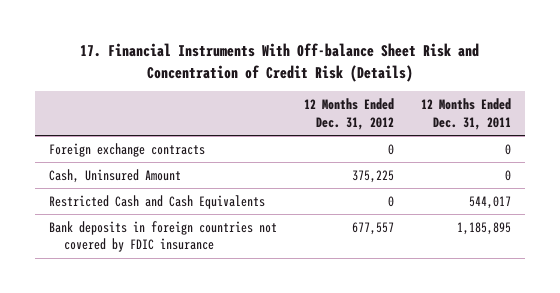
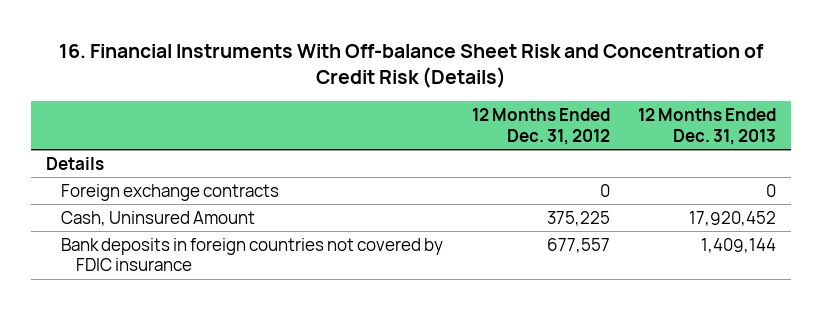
[80,43,480,82] 17. Financial Instruments With Off-balance Sheet Risk and Concentration of Credit Risk (Details) -> [59,43,765,89] 16. Financial Instruments With Off-balance Sheet Risk and Concentration of Credit Risk (Details)
[421,98,512,130] 12 Months Ended Dec. 31, 2011 -> none
none -> [638,108,777,145] 12 Months Ended Dec. 31, 2013
none -> [45,156,104,170] Details
[48,194,265,209] Restricted Cash and Cash Equivalents -> none

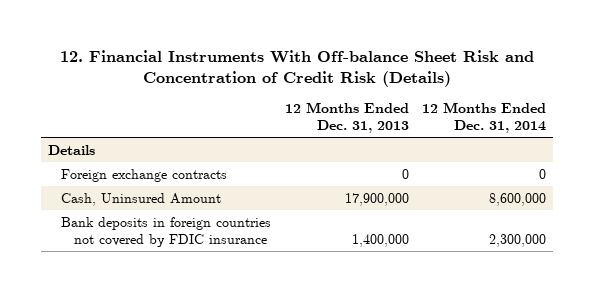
[59,43,765,89] 16. Financial Instruments With Off-balance Sheet Risk and Concentration of Credit Risk (Details) -> [60,49,535,87] 12. Financial Instruments With Off-balance Sheet Risk and Concentration of Credit Risk (Details)
[471,108,610,145] 12 Months Ended Dec. 31, 2012 -> none
none -> [422,101,547,133] 12 Months Ended Dec. 31, 2014
[689,210,777,226] 17,920,452 -> [344,192,409,206] 17,900,000
[701,237,777,253] 1,409,144 -> [351,233,409,247] 1,400,000

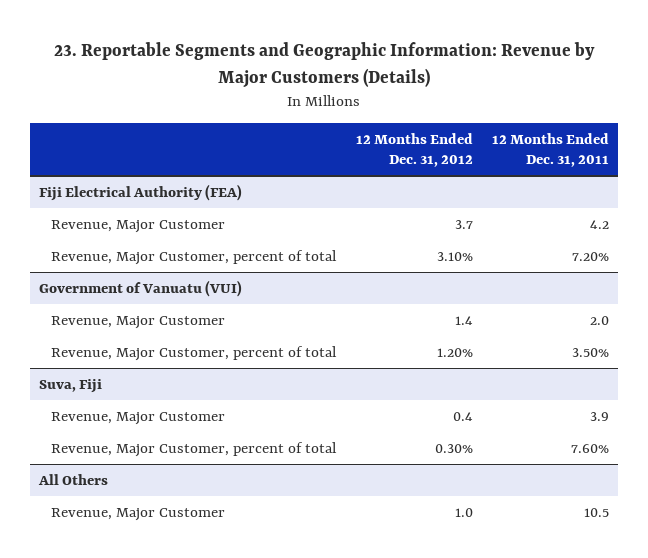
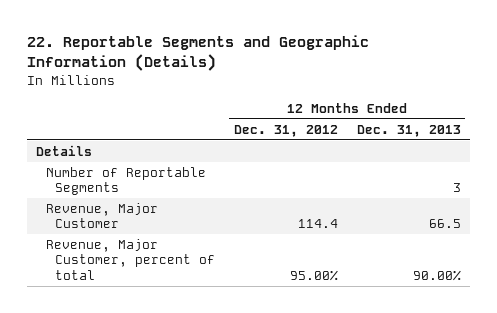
[54,42,596,88] 23. Reportable Segments and Geographic Information: Revenue by Major Customers (Details) -> [26,34,369,72] 22. Reportable Segments and Geographic Information (Details)
[491,133,609,167] 12 Months Ended Dec. 31, 2011 -> none
none -> [356,124,461,137] Dec. 31, 2013
[39,184,243,202] Fiji Electrical Authority (FEA) -> none
[39,280,243,298] Government of Vanuatu (VUI) -> none
[51,316,226,330] Revenue, Major Customer -> none
[51,346,338,362] Revenue, Major Customer, percent of total -> none
[39,379,103,394] Suva, Fiji -> none
[51,412,226,426] Revenue, Major Customer -> none
[51,442,338,458] Revenue, Major Customer, percent of total -> none
[38,474,109,486] All Others -> none
[51,508,226,522] Revenue, Major Customer -> none
none -> [36,145,93,157] Details
none -> [45,167,206,196] Number of Reportable Segments
[454,220,473,230] 3.7 -> [297,219,338,229] 114.4
[436,252,473,262] 3.10% -> [289,269,338,281] 95.00%

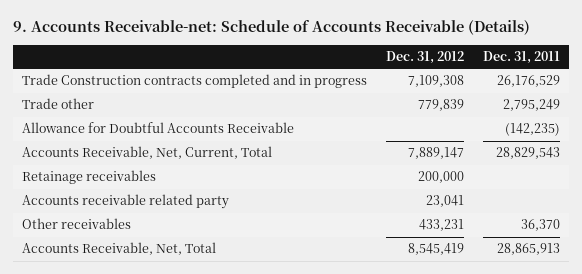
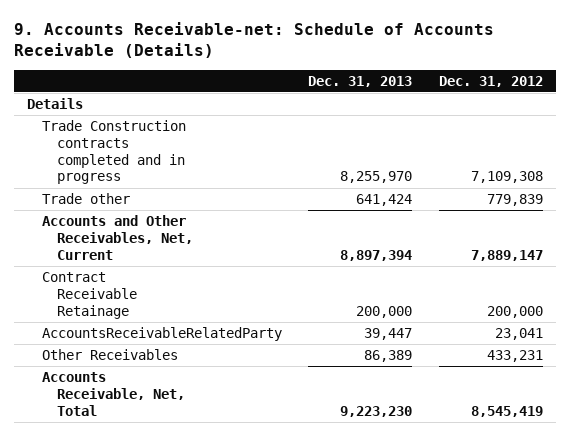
[483,51,561,65] Dec. 31, 2011 -> none
none -> [308,75,413,87] Dec. 31, 2013
none -> [26,98,83,110] Details
[22,122,295,134] Allowance for Doubtful Accounts Receivable -> none
[22,146,273,160] Accounts Receivable, Net, Current, Total -> [41,215,193,260] Accounts and Other Receivables, Net, Current
[22,170,157,185] Retainage receivables -> [41,272,137,319] Contract Receivable Retainage
[22,194,230,210] Accounts receivable related party -> [41,327,282,342] AccountsReceivableRelatedParty
[22,218,132,230] Other receivables -> [41,349,178,361] Other Receivables

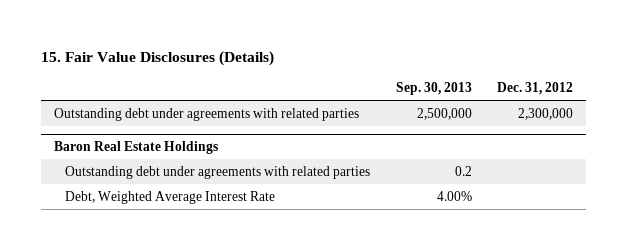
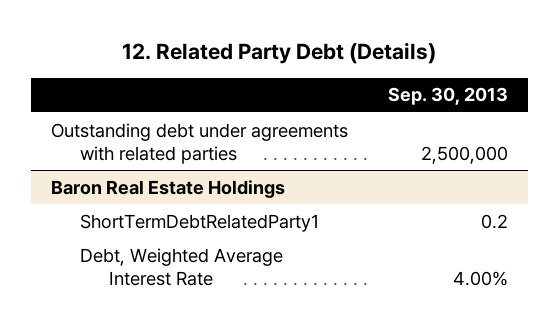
[41,50,275,66] 15. Fair Value Disclosures (Details) -> [122,42,437,65] 12. Related Party Debt (Details)
[497,82,574,96] Dec. 31, 2012 -> none
[65,165,371,179] Outstanding debt under agreements with related parties -> [80,213,320,232] ShortTermDebtRelatedParty1

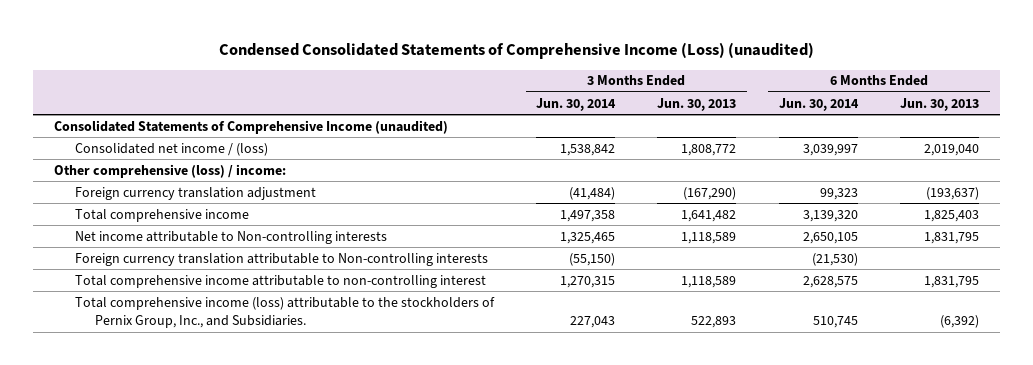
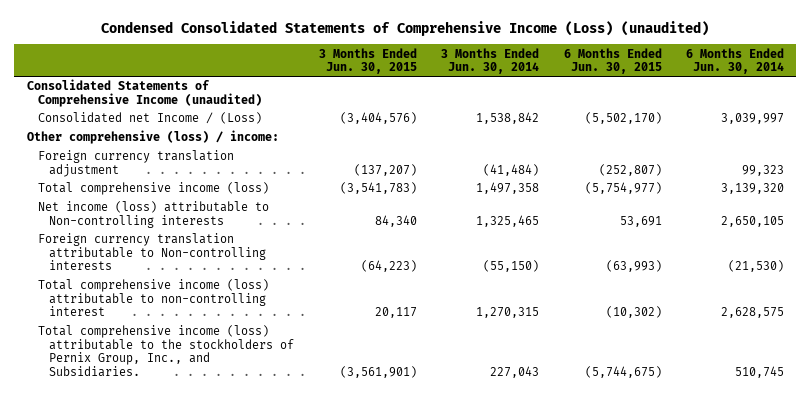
[657,97,737,111] Jun. 30, 2013 -> none
[899,97,979,111] Jun. 30, 2013 -> none
none -> [318,47,417,75] 3 Months Ended Jun. 30, 2015
none -> [563,47,662,75] 6 Months Ended Jun. 30, 2015
[74,142,268,156] Consolidated net income / (loss) -> [37,112,262,125] Consolidated net Income / (Loss)
[74,208,249,222] Total comprehensive income -> [37,182,269,196] Total comprehensive income (loss)
[74,230,387,244] Net income attributable to Non-controlling interests -> [37,201,269,228] Net income (loss) attributable to Non-controlling interests
[74,274,486,288] Total comprehensive income attributable to non-controlling interest -> [37,279,269,317] Total comprehensive income (loss) attributable to non-controlling interest

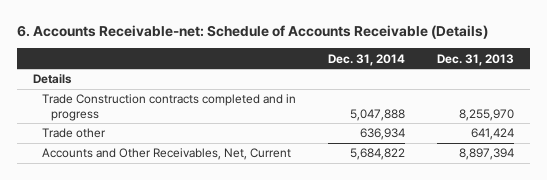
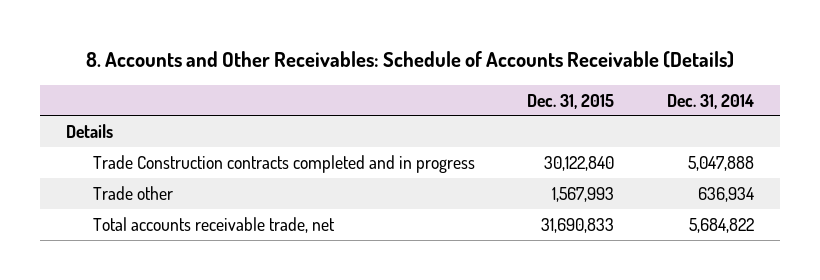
[17,24,489,39] 6. Accounts Receivable-net: Schedule of Accounts Receivable (Details) -> [86,51,735,69] 8. Accounts and Other Receivables: Schedule of Accounts Receivable (Details)
[437,53,515,66] Dec. 31, 2013 -> none
none -> [527,93,615,109] Dec. 31, 2015
[42,148,292,161] Accounts and Other Receivables, Net, Current -> [92,216,335,233] Total accounts receivable trade, net

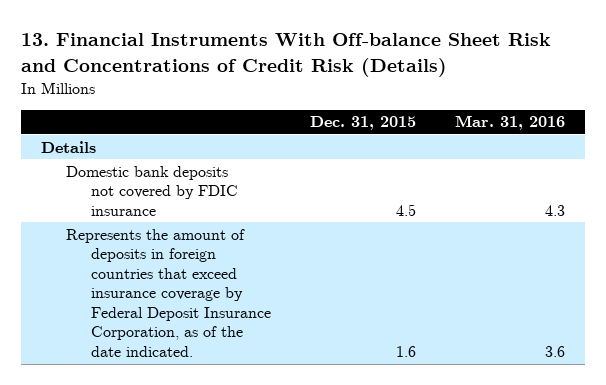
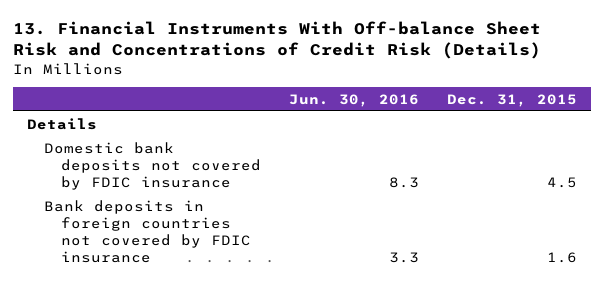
[455,115,566,131] Mar. 31, 2016 -> none
none -> [289,93,420,107] Jun. 30, 2016
[66,228,272,358] Represents the amount of deposits in foreign countries that exceed insurance coverage by Federal Deposit Insurance Corporation, as of the date indicated. -> [43,199,251,263] Bank deposits in foreign countries not covered by FDIC insurance

